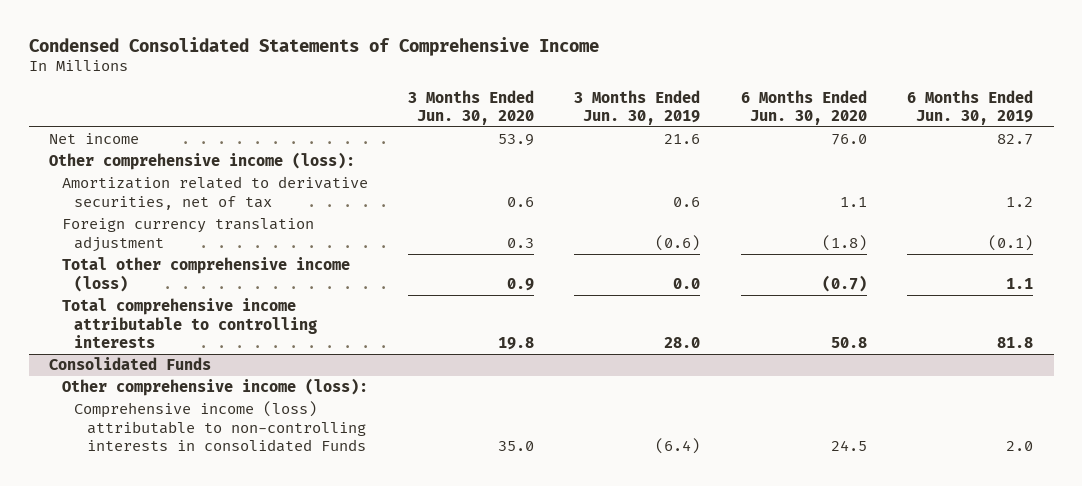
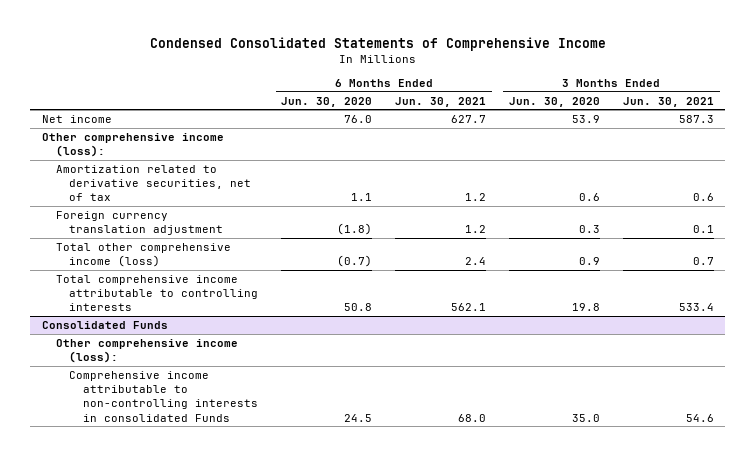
[574,89,701,125] 3 Months Ended Jun. 30, 2019 -> none
[907,89,1034,125] 6 Months Ended Jun. 30, 2019 -> none
none -> [395,96,487,107] Jun. 30, 2021
none -> [622,96,714,107] Jun. 30, 2021
[74,401,367,452] Comprehensive income (loss) attributable to non-controlling interests in consolidated Funds -> [69,370,259,422] Comprehensive income attributable to non-controlling interests in consolidated Funds

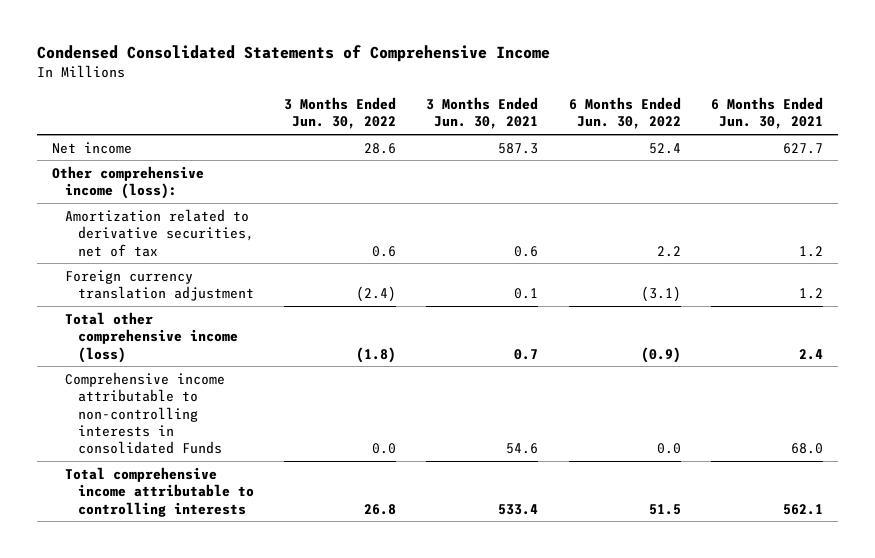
[281,96,373,107] Jun. 30, 2020 -> none
[508,96,600,107] Jun. 30, 2020 -> none
none -> [284,96,397,130] 3 Months Ended Jun. 30, 2022
none -> [568,96,681,130] 6 Months Ended Jun. 30, 2022
[41,320,168,329] Consolidated Funds -> none
[55,338,238,364] Other comprehensive income (loss): -> none
[55,274,259,312] Total comprehensive income attributable to controlling interests -> [64,466,254,517] Total comprehensive income attributable to controlling interests

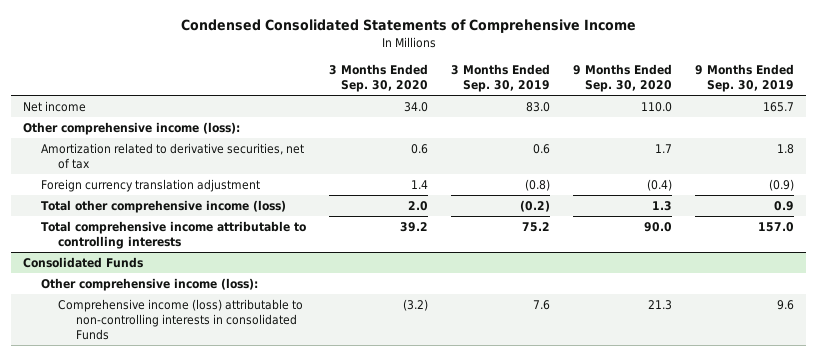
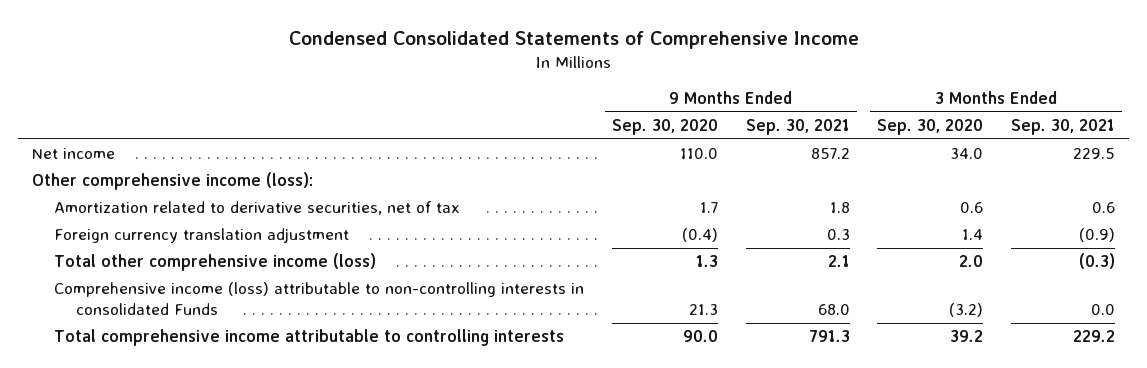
[450,64,550,93] 3 Months Ended Sep. 30, 2019 -> none
[695,64,795,93] 9 Months Ended Sep. 30, 2019 -> none
none -> [745,119,850,136] Sep. 30, 2021
none -> [1011,119,1116,136] Sep. 30, 2021
[23,256,144,268] Consolidated Funds -> none
[40,277,258,291] Other comprehensive income (loss): -> none
[40,220,306,249] Total comprehensive income attributable to controlling interests -> [54,329,565,347] Total comprehensive income attributable to controlling interests

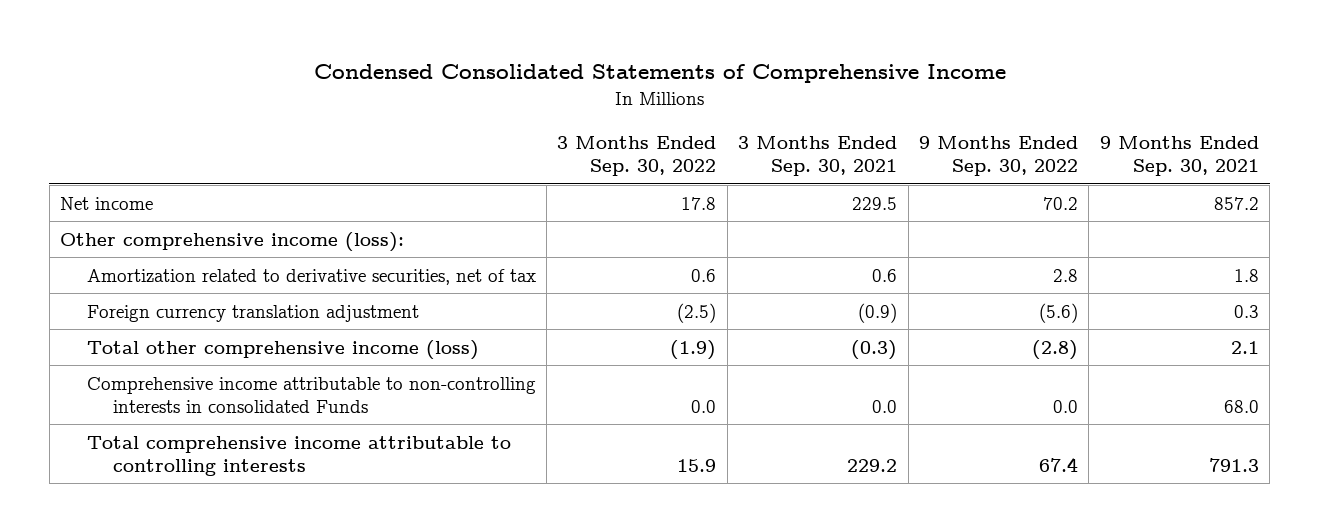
[611,119,718,136] Sep. 30, 2020 -> none
[877,119,984,136] Sep. 30, 2020 -> none
none -> [557,135,717,177] 3 Months Ended Sep. 30, 2022
none -> [919,135,1079,177] 9 Months Ended Sep. 30, 2022
[54,282,585,316] Comprehensive income (loss) attributable to non-controlling interests in consolidated Funds -> [86,376,536,414] Comprehensive income attributable to non-controlling interests in consolidated Funds

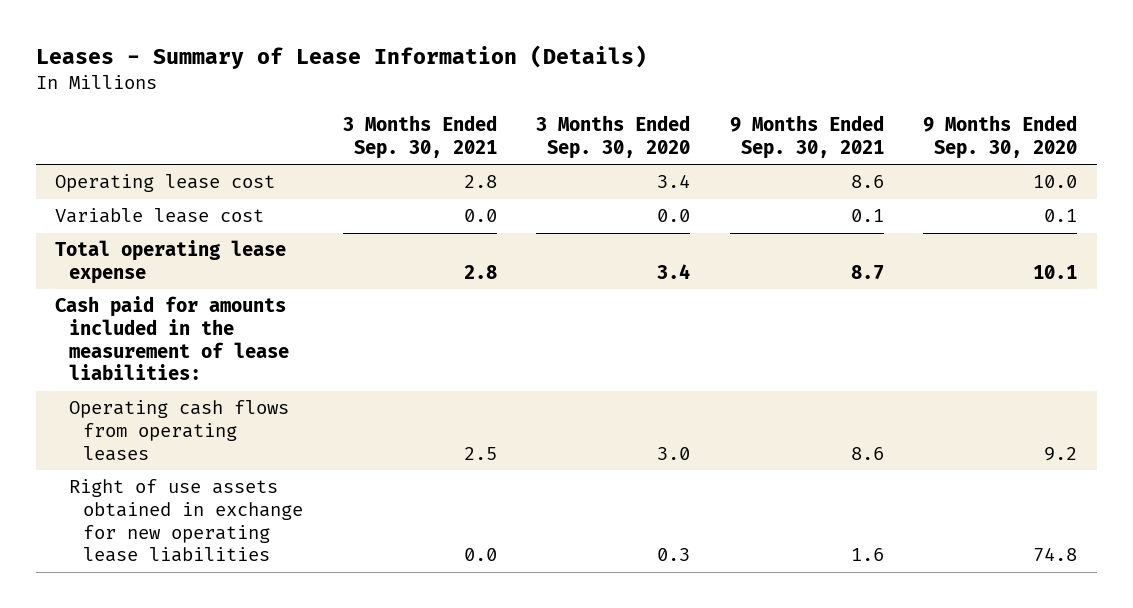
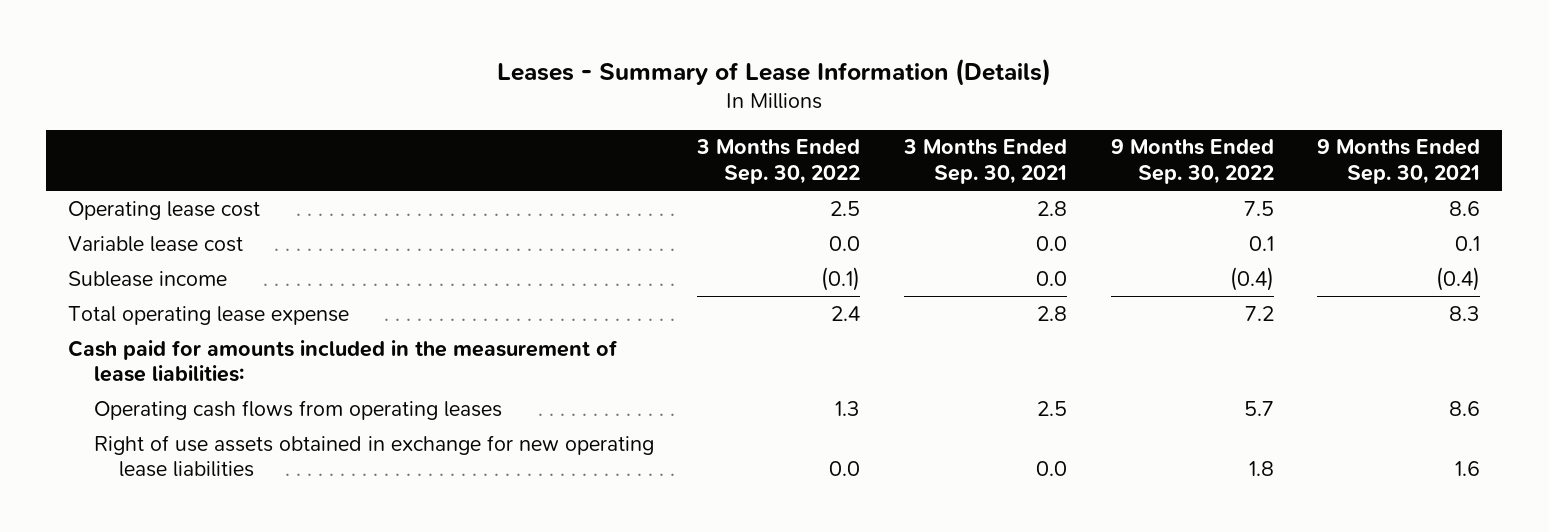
[536,115,691,159] 3 Months Ended Sep. 30, 2020 -> none
[923,115,1078,159] 9 Months Ended Sep. 30, 2020 -> none
none -> [696,139,861,185] 3 Months Ended Sep. 30, 2022
none -> [1110,139,1274,185] 9 Months Ended Sep. 30, 2022
none -> [68,270,228,287] Sublease income
[850,265,884,281] 8.7 -> [1449,305,1481,321] 8.3

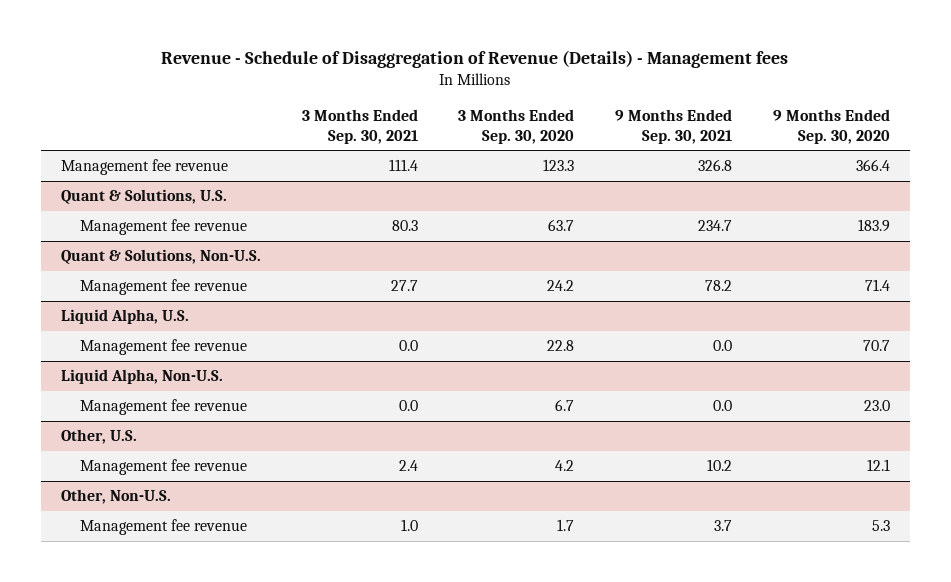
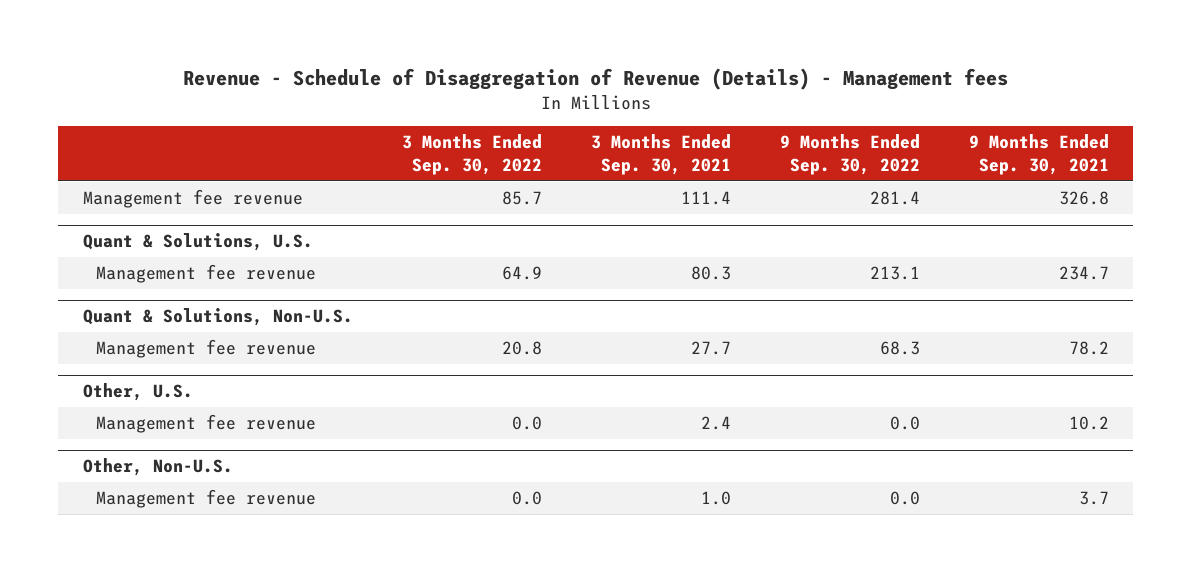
[458,108,575,144] 3 Months Ended Sep. 30, 2020 -> none
[772,108,890,144] 9 Months Ended Sep. 30, 2020 -> none
none -> [401,134,542,175] 3 Months Ended Sep. 30, 2022
none -> [779,134,920,175] 9 Months Ended Sep. 30, 2022
[60,309,189,325] Liquid Alpha, U.S. -> none
[80,339,248,356] Management fee revenue -> none
[60,369,223,385] Liquid Alpha, Non-U.S. -> none
[80,399,248,416] Management fee revenue -> none

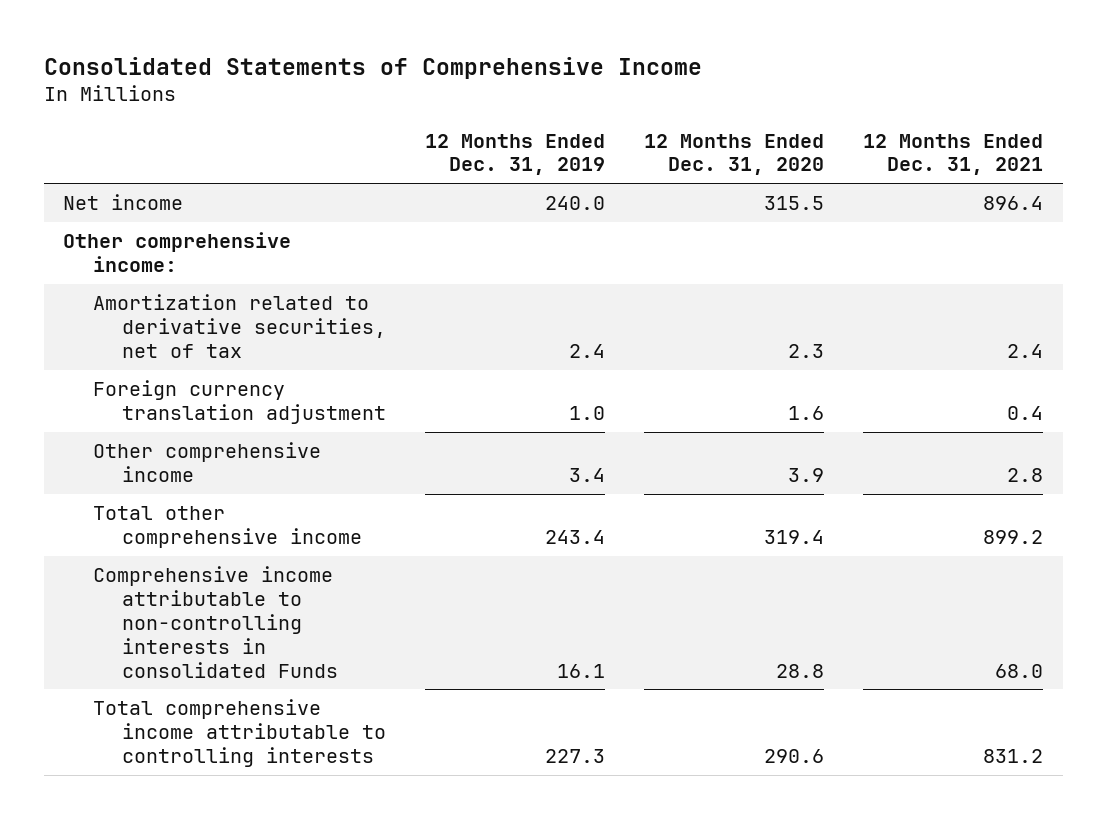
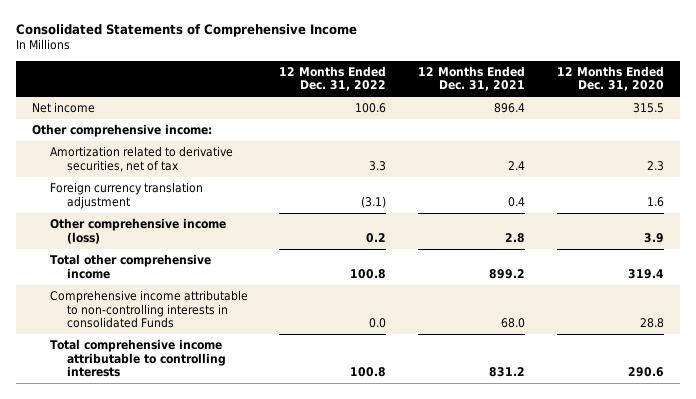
[424,133,605,176] 12 Months Ended Dec. 31, 2019 -> none
none -> [279,65,387,92] 12 Months Ended Dec. 31, 2022
[92,442,321,483] Other comprehensive income -> [49,218,226,244] Other comprehensive income (loss)

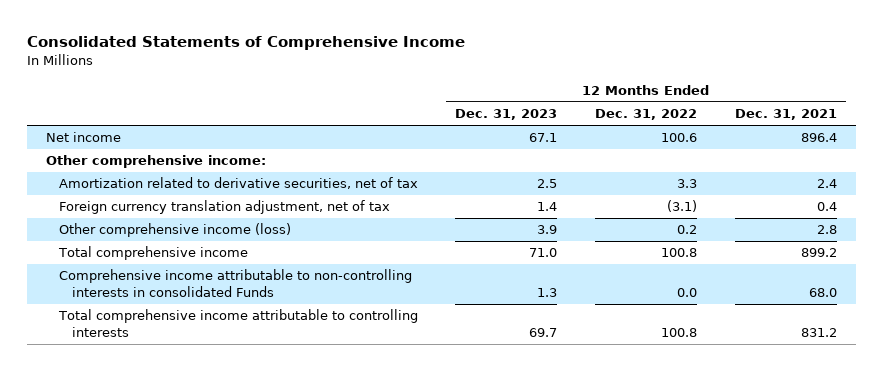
[556,65,664,92] 12 Months Ended Dec. 31, 2020 -> none
none -> [455,109,558,121] Dec. 31, 2023
[49,182,203,209] Foreign currency translation adjustment -> [58,200,390,215] Foreign currency translation adjustment, net of tax
[49,254,211,279] Total other comprehensive income -> [57,246,248,261] Total comprehensive income

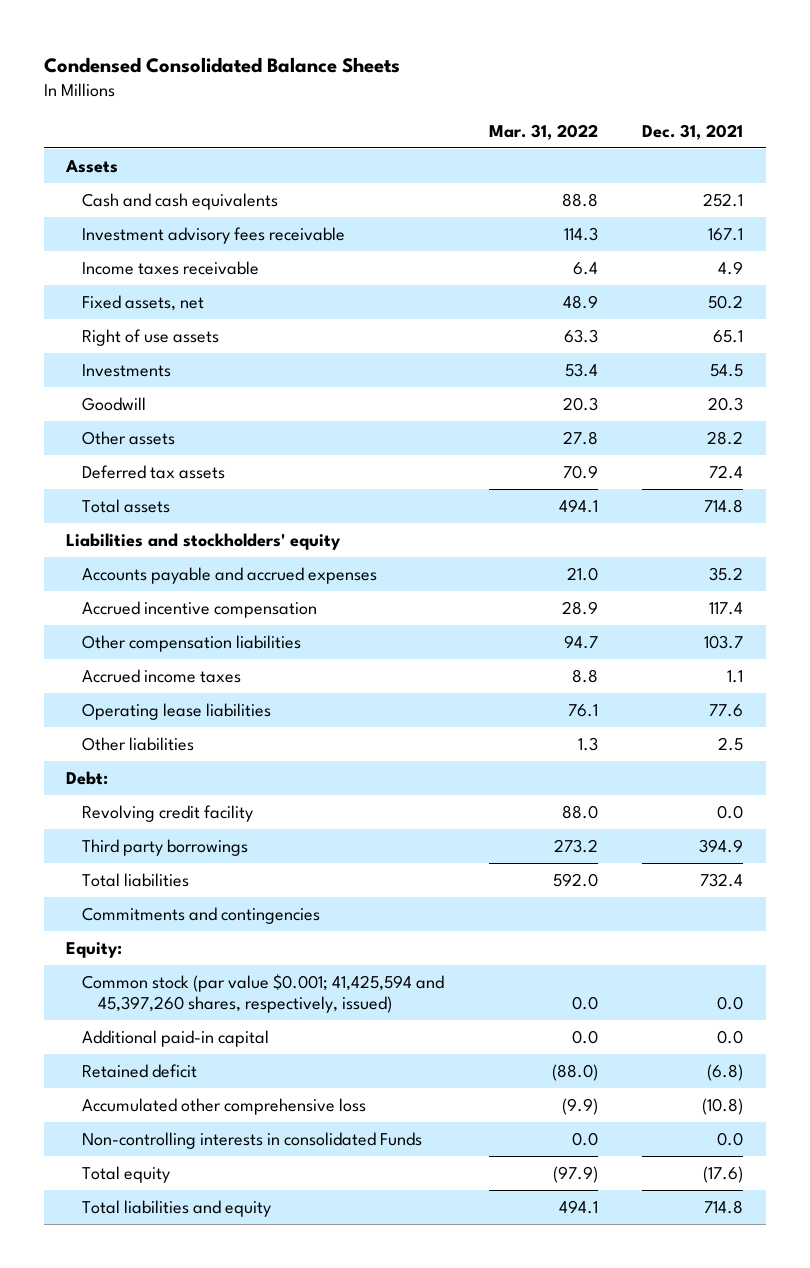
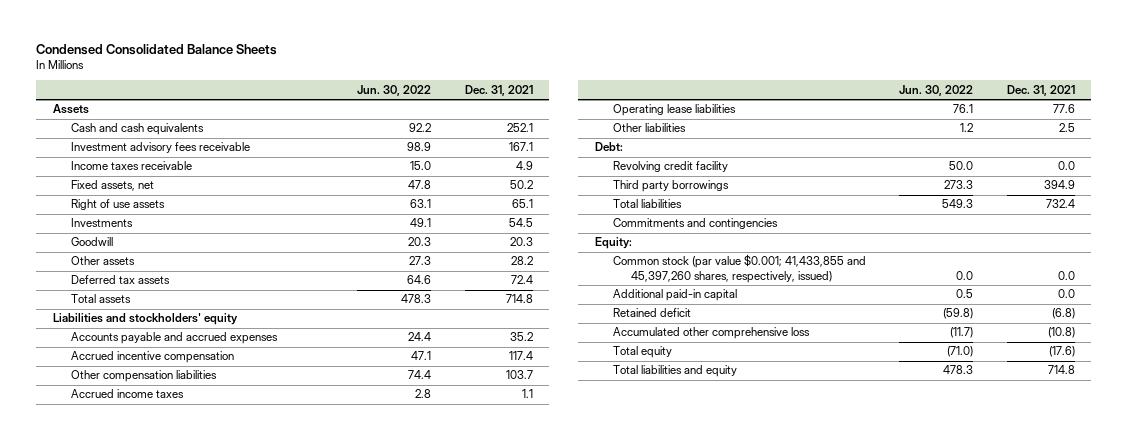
[488,123,598,140] Mar. 31, 2022 -> none
none -> [357,84,432,96] Jun. 30, 2022
[82,973,445,1013] Common stock (par value $0.001; 41,425,594 and 45,397,260 shares, respectively, issued) -> [612,254,866,283] Common stock (par value $0.001; 41,433,855 and 45,397,260 shares, respectively, issued)
[82,1131,423,1149] Non-controlling interests in consolidated Funds -> none

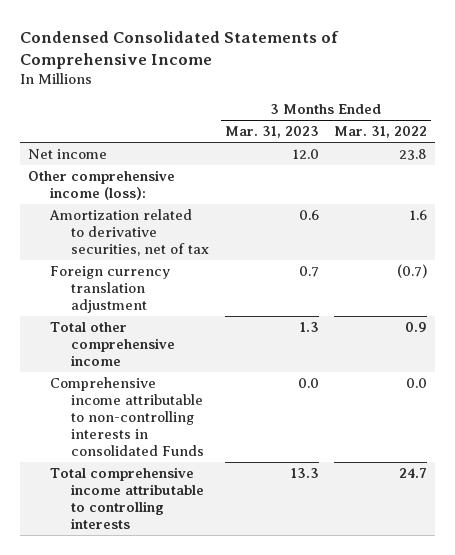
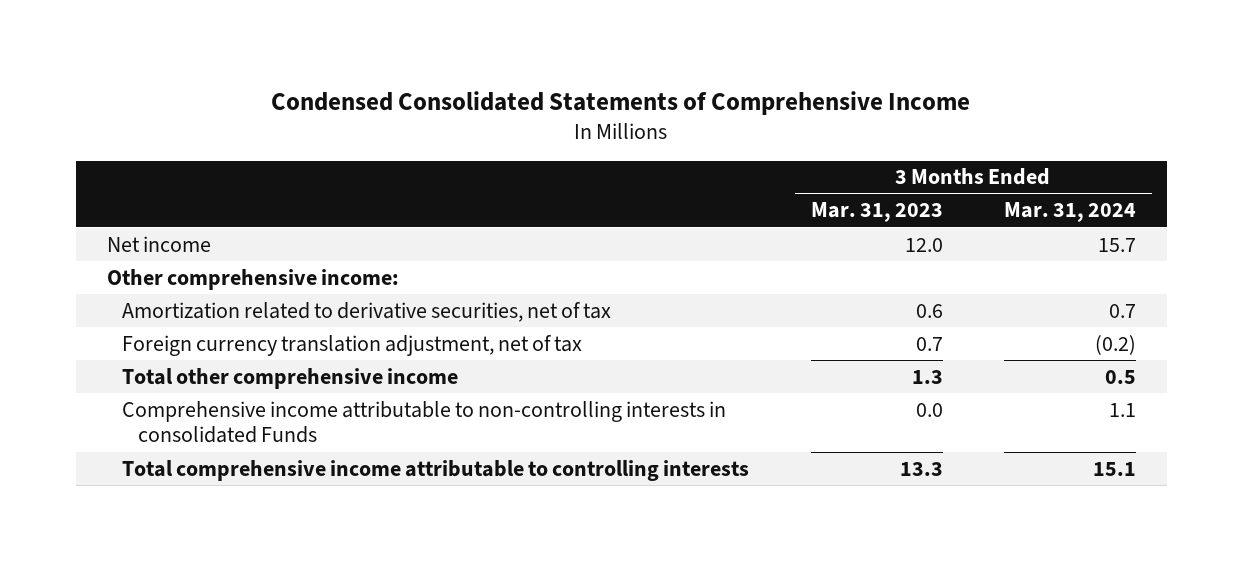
[334,126,428,139] Mar. 31, 2022 -> none
none -> [1004,202,1137,223] Mar. 31, 2024
[28,169,176,200] Other comprehensive income (loss): -> [106,268,399,290] Other comprehensive income:
[49,265,170,313] Foreign currency translation adjustment -> [122,334,583,356] Foreign currency translation adjustment, net of tax

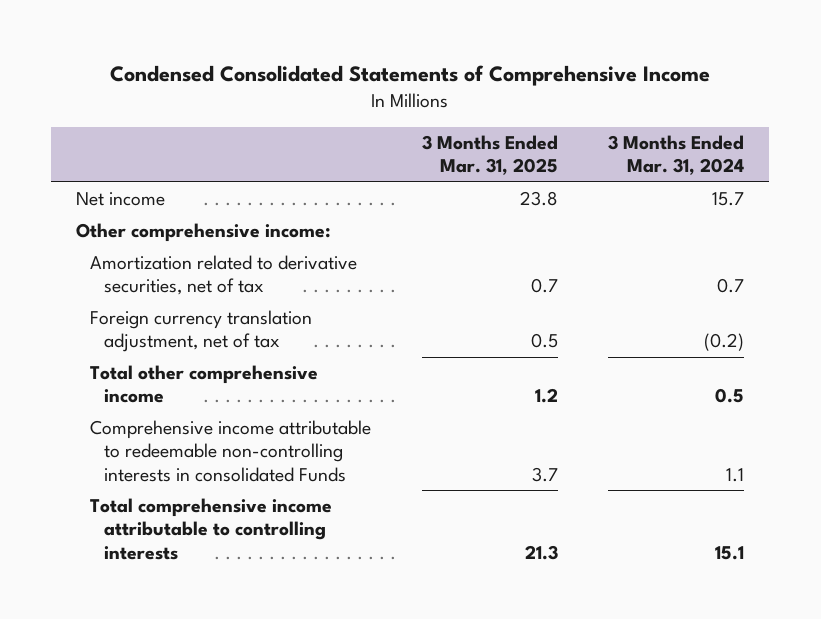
[810,202,943,223] Mar. 31, 2023 -> none
none -> [421,134,558,176] 3 Months Ended Mar. 31, 2025
[122,400,727,444] Comprehensive income attributable to non-controlling interests in consolidated Funds -> [90,420,372,482] Comprehensive income attributable to redeemable non-controlling interests in consolidated Funds

